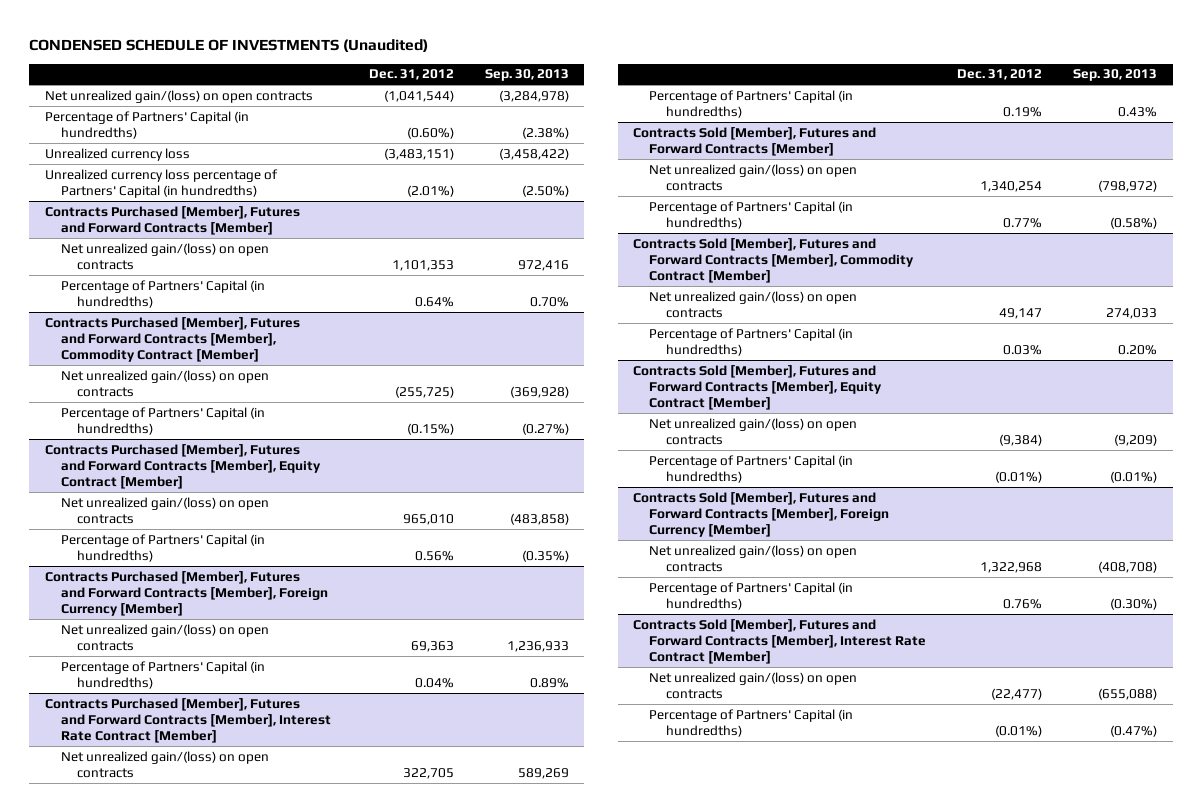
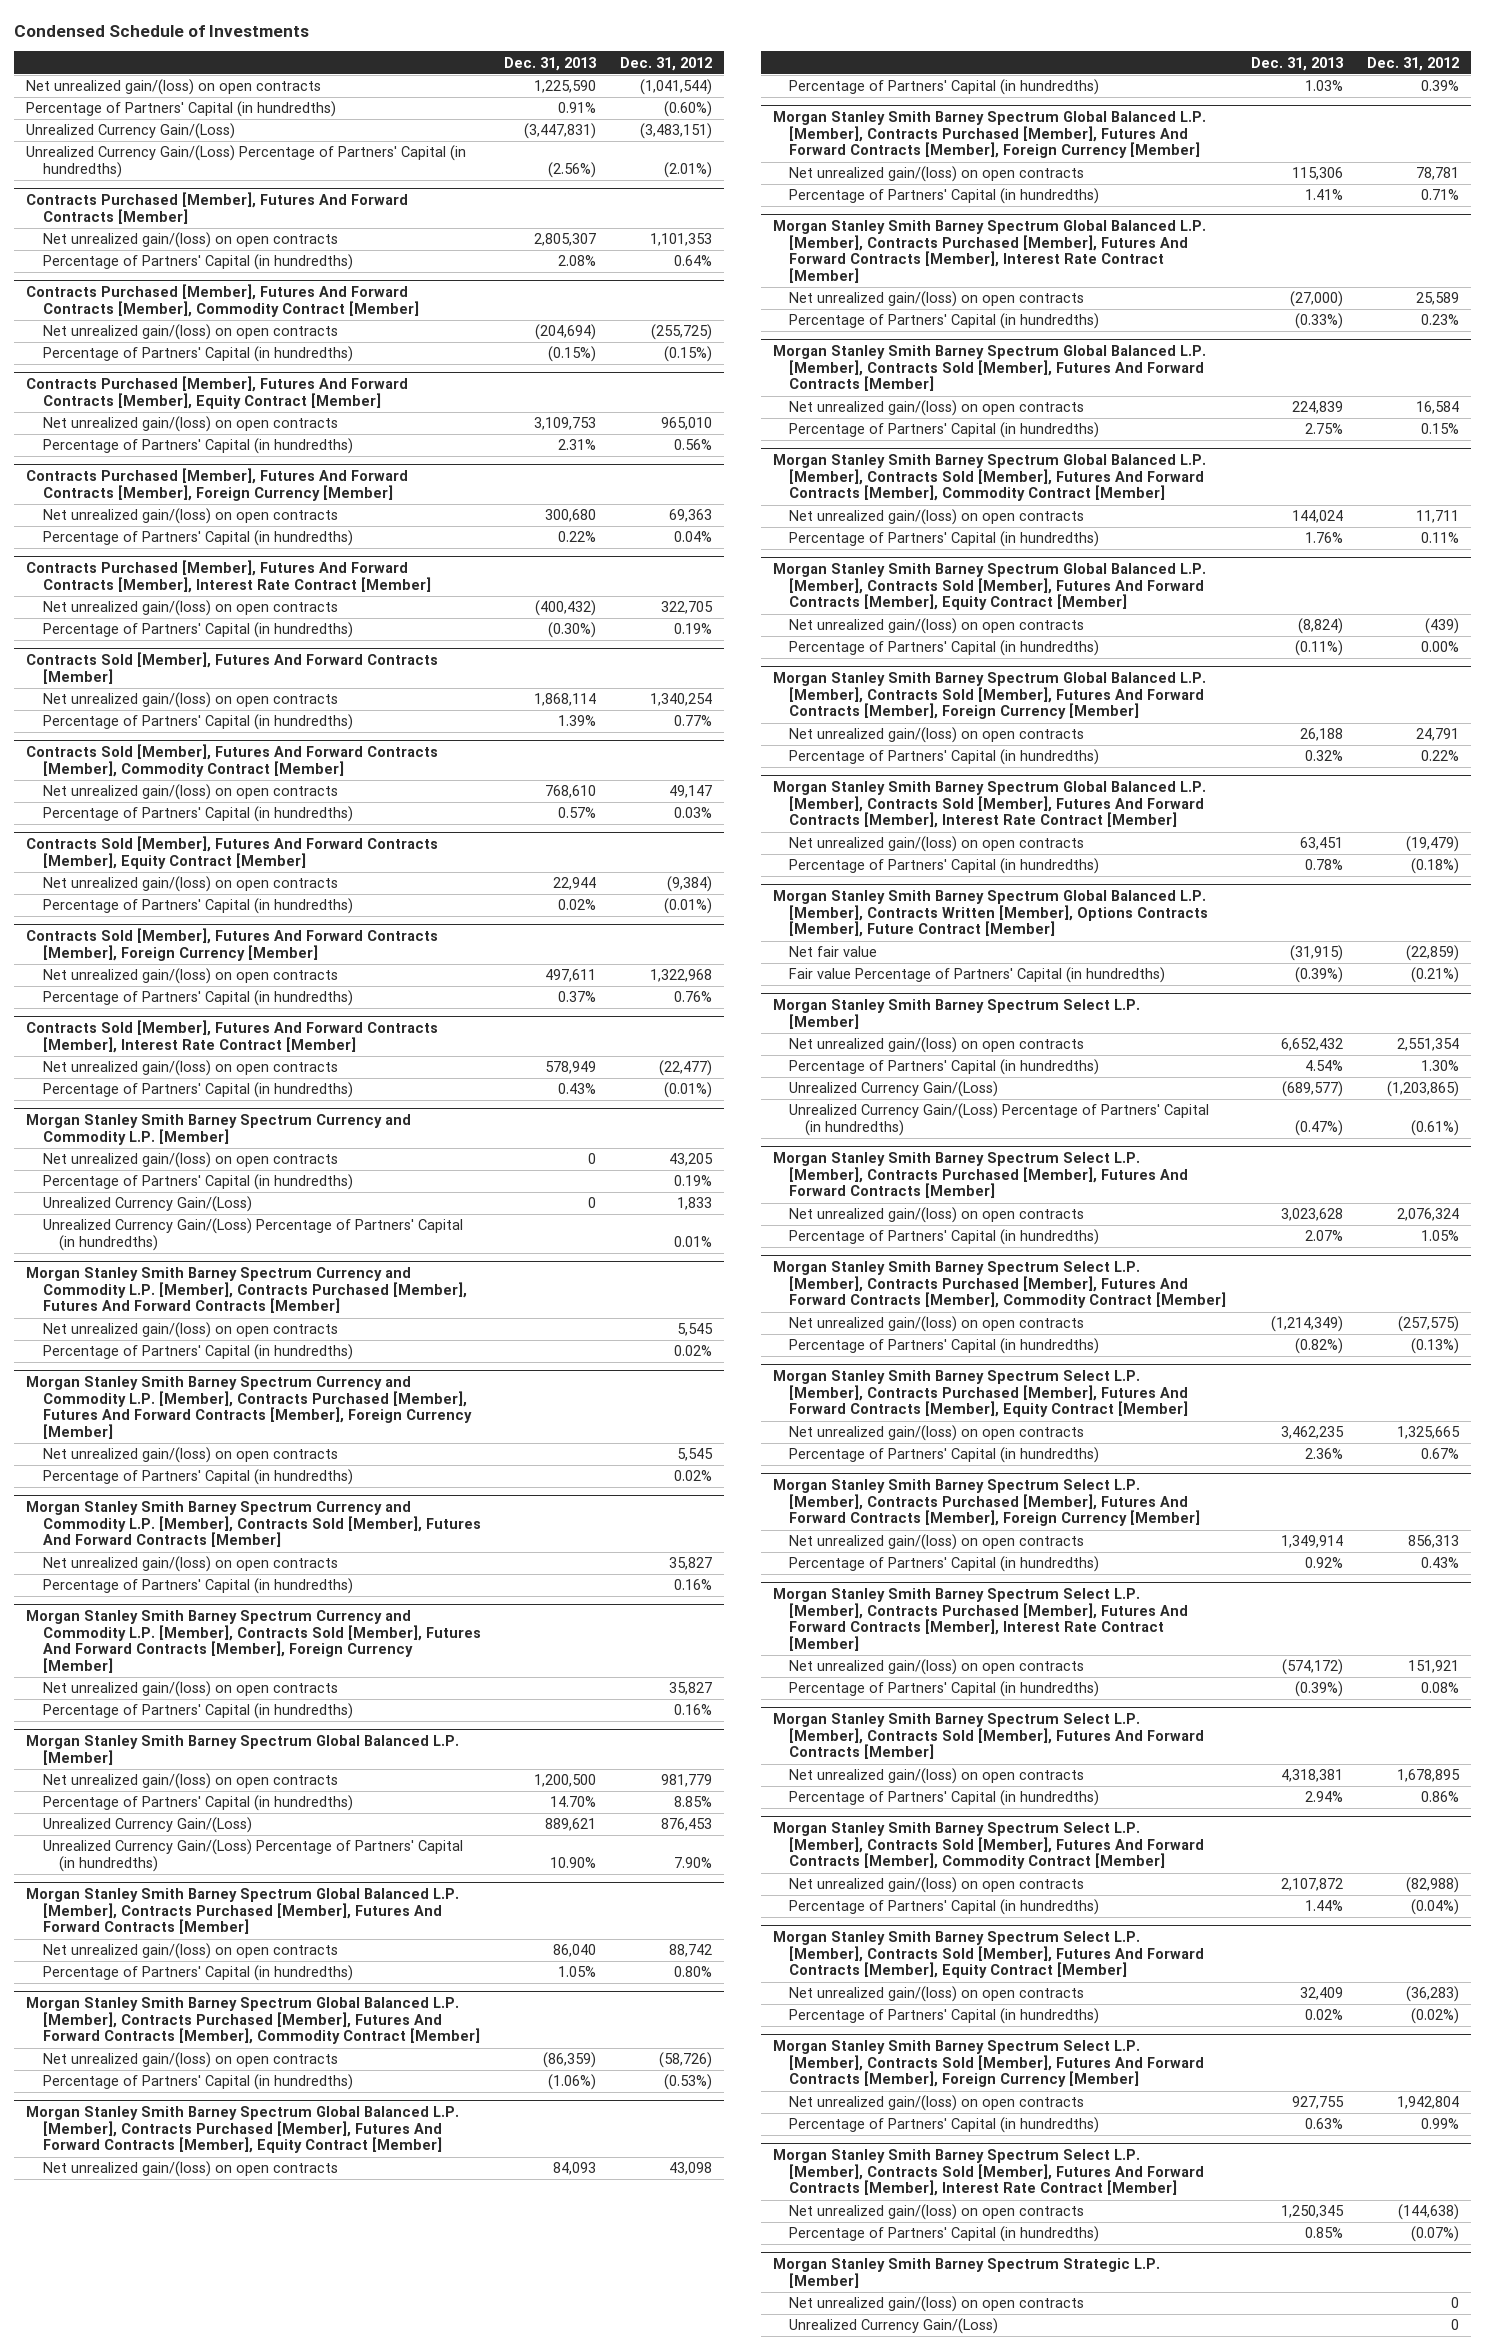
[29,39,429,53] CONDENSED SCHEDULE OF INVESTMENTS (Unaudited) -> [14,24,310,37] Condensed Schedule of Investments
[484,69,569,82] Sep. 30, 2013 -> none
none -> [504,56,597,71] Dec. 31, 2013
[44,147,190,161] Unrealized currency loss -> [26,123,236,140] Unrealized Currency Gain/(Loss)
[44,168,278,198] Unrealized currency loss percentage of Partners' Capital (in hundredths) -> [26,145,467,179] Unrealized Currency Gain/(Loss) Percentage of Partners' Capital (in hundredths)
[44,205,300,235] Contracts Purchased [Member], Futures and Forward Contracts [Member] -> [26,191,409,224] Contracts Purchased [Member], Futures And Forward Contracts [Member]
[44,316,300,363] Contracts Purchased [Member], Futures and Forward Contracts [Member], Commodity Contract [Member] -> [26,283,419,317] Contracts Purchased [Member], Futures And Forward Contracts [Member], Commodity Contract [Member]
[44,443,321,490] Contracts Purchased [Member], Futures and Forward Contracts [Member], Equity Contract [Member] -> [26,375,409,409] Contracts Purchased [Member], Futures And Forward Contracts [Member], Equity Contract [Member]
[44,570,328,617] Contracts Purchased [Member], Futures and Forward Contracts [Member], Foreign Currency [Member] -> [26,467,409,501] Contracts Purchased [Member], Futures And Forward Contracts [Member], Foreign Currency [Member]
[44,697,331,744] Contracts Purchased [Member], Futures and Forward Contracts [Member], Interest Rate Contract [Member] -> [26,559,431,593] Contracts Purchased [Member], Futures And Forward Contracts [Member], Interest Rate Contract [Member]
[633,126,877,156] Contracts Sold [Member], Futures and Forward Contracts [Member] -> [26,651,439,684] Contracts Sold [Member], Futures And Forward Contracts [Member]
[633,237,915,284] Contracts Sold [Member], Futures and Forward Contracts [Member], Commodity Contract [Member] -> [26,743,439,777] Contracts Sold [Member], Futures And Forward Contracts [Member], Commodity Contract [Member]
[633,364,883,411] Contracts Sold [Member], Futures and Forward Contracts [Member], Equity Contract [Member] -> [26,835,439,869] Contracts Sold [Member], Futures And Forward Contracts [Member], Equity Contract [Member]
[633,491,890,538] Contracts Sold [Member], Futures and Forward Contracts [Member], Foreign Currency [Member] -> [26,927,439,961] Contracts Sold [Member], Futures And Forward Contracts [Member], Foreign Currency [Member]
[633,618,927,665] Contracts Sold [Member], Futures and Forward Contracts [Member], Interest Rate Contract [Member] -> [26,1019,439,1053] Contracts Sold [Member], Futures And Forward Contracts [Member], Interest Rate Contract [Member]
none -> [26,1113,412,1145] Morgan Stanley Smith Barney Spectrum Currency and Commodity L.P. [Member]
none -> [42,1152,338,1169] Net unrealized gain/(loss) on open contracts
none -> [42,1174,353,1191] Percentage of Partners' Capital (in hundredths)
none -> [42,1196,252,1213] Unrealized Currency Gain/(Loss)
none -> [42,1218,463,1252] Unrealized Currency Gain/(Loss) Percentage of Partners' Capital (in hundredths)
none -> [26,1266,467,1314] Morgan Stanley Smith Barney Spectrum Currency and Commodity L.P. [Member], Contracts Purchased [Member], Futures And Forward Contracts [Member]
none -> [42,1322,338,1339] Net unrealized gain/(loss) on open contracts
none -> [42,1344,353,1361] Percentage of Partners' Capital (in hundredths)
none -> [26,1375,472,1440] Morgan Stanley Smith Barney Spectrum Currency and Commodity L.P. [Member], Contracts Purchased [Member], Futures And Forward Contracts [Member], Foreign Currency [Member]
none -> [42,1447,338,1464] Net unrealized gain/(loss) on open contracts
none -> [42,1469,353,1486] Percentage of Partners' Capital (in hundredths)
none -> [26,1500,481,1548] Morgan Stanley Smith Barney Spectrum Currency and Commodity L.P. [Member], Contracts Sold [Member], Futures And Forward Contracts [Member]
none -> [42,1556,338,1573] Net unrealized gain/(loss) on open contracts
none -> [42,1578,353,1595] Percentage of Partners' Capital (in hundredths)
none -> [26,1609,481,1674] Morgan Stanley Smith Barney Spectrum Currency and Commodity L.P. [Member], Contracts Sold [Member], Futures And Forward Contracts [Member], Foreign Currency [Member]
none -> [42,1681,338,1698] Net unrealized gain/(loss) on open contracts
none -> [42,1703,353,1720] Percentage of Partners' Capital (in hundredths)
none -> [26,1734,460,1765] Morgan Stanley Smith Barney Spectrum Global Balanced L.P. [Member]
none -> [42,1773,338,1790] Net unrealized gain/(loss) on open contracts
none -> [42,1795,353,1812] Percentage of Partners' Capital (in hundredths)
none -> [42,1817,252,1834] Unrealized Currency Gain/(Loss)
none -> [42,1839,463,1873] Unrealized Currency Gain/(Loss) Percentage of Partners' Capital (in hundredths)
none -> [26,1887,460,1935] Morgan Stanley Smith Barney Spectrum Global Balanced L.P. [Member], Contracts Purchased [Member], Futures And Forward Contracts [Member]
none -> [42,1943,338,1960] Net unrealized gain/(loss) on open contracts
none -> [42,1965,353,1982] Percentage of Partners' Capital (in hundredths)
none -> [26,1996,480,2045] Morgan Stanley Smith Barney Spectrum Global Balanced L.P. [Member], Contracts Purchased [Member], Futures And Forward Contracts [Member], Commodity Contract [Member]
none -> [42,2052,338,2069] Net unrealized gain/(loss) on open contracts
none -> [42,2074,353,2091] Percentage of Partners' Capital (in hundredths)
none -> [26,2105,460,2154] Morgan Stanley Smith Barney Spectrum Global Balanced L.P. [Member], Contracts Purchased [Member], Futures And Forward Contracts [Member], Equity Contract [Member]
none -> [42,2161,338,2178] Net unrealized gain/(loss) on open contracts
none -> [788,79,1099,96] Percentage of Partners' Capital (in hundredths)
none -> [772,110,1206,159] Morgan Stanley Smith Barney Spectrum Global Balanced L.P. [Member], Contracts Purchased [Member], Futures And Forward Contracts [Member], Foreign Currency [Member]
none -> [788,166,1084,183] Net unrealized gain/(loss) on open contracts
none -> [788,188,1099,205] Percentage of Partners' Capital (in hundredths)
none -> [772,219,1206,284] Morgan Stanley Smith Barney Spectrum Global Balanced L.P. [Member], Contracts Purchased [Member], Futures And Forward Contracts [Member], Interest Rate Contract [Member]
none -> [788,291,1084,308] Net unrealized gain/(loss) on open contracts
none -> [788,313,1099,330] Percentage of Partners' Capital (in hundredths)
none -> [772,344,1206,392] Morgan Stanley Smith Barney Spectrum Global Balanced L.P. [Member], Contracts Sold [Member], Futures And Forward Contracts [Member]
none -> [788,400,1084,417] Net unrealized gain/(loss) on open contracts
none -> [788,422,1099,439] Percentage of Partners' Capital (in hundredths)
none -> [772,453,1206,502] Morgan Stanley Smith Barney Spectrum Global Balanced L.P. [Member], Contracts Sold [Member], Futures And Forward Contracts [Member], Commodity Contract [Member]
none -> [788,509,1084,526] Net unrealized gain/(loss) on open contracts
none -> [788,531,1099,548] Percentage of Partners' Capital (in hundredths)
none -> [772,562,1206,611] Morgan Stanley Smith Barney Spectrum Global Balanced L.P. [Member], Contracts Sold [Member], Futures And Forward Contracts [Member], Equity Contract [Member]
none -> [788,618,1084,635] Net unrealized gain/(loss) on open contracts
none -> [788,640,1099,657] Percentage of Partners' Capital (in hundredths)
none -> [772,671,1206,720] Morgan Stanley Smith Barney Spectrum Global Balanced L.P. [Member], Contracts Sold [Member], Futures And Forward Contracts [Member], Foreign Currency [Member]
none -> [788,727,1084,744] Net unrealized gain/(loss) on open contracts
none -> [788,749,1099,766] Percentage of Partners' Capital (in hundredths)
none -> [772,780,1206,829] Morgan Stanley Smith Barney Spectrum Global Balanced L.P. [Member], Contracts Sold [Member], Futures And Forward Contracts [Member], Interest Rate Contract [Member]
none -> [788,836,1084,853] Net unrealized gain/(loss) on open contracts
none -> [788,858,1099,875] Percentage of Partners' Capital (in hundredths)
none -> [772,889,1208,938] Morgan Stanley Smith Barney Spectrum Global Balanced L.P. [Member], Contracts Written [Member], Options Contracts [Member], Future Contract [Member]
none -> [788,946,877,958] Net fair value
none -> [788,967,1165,984] Fair value Percentage of Partners' Capital (in hundredths)
none -> [772,998,1140,1029] Morgan Stanley Smith Barney Spectrum Select L.P. [Member]
none -> [788,1037,1084,1054] Net unrealized gain/(loss) on open contracts
none -> [788,1059,1099,1076] Percentage of Partners' Capital (in hundredths)
none -> [788,1081,998,1098] Unrealized Currency Gain/(Loss)
none -> [788,1103,1209,1137] Unrealized Currency Gain/(Loss) Percentage of Partners' Capital (in hundredths)
none -> [772,1151,1188,1199] Morgan Stanley Smith Barney Spectrum Select L.P. [Member], Contracts Purchased [Member], Futures And Forward Contracts [Member]
none -> [788,1207,1084,1224] Net unrealized gain/(loss) on open contracts
none -> [788,1229,1099,1246] Percentage of Partners' Capital (in hundredths)
none -> [772,1260,1226,1309] Morgan Stanley Smith Barney Spectrum Select L.P. [Member], Contracts Purchased [Member], Futures And Forward Contracts [Member], Commodity Contract [Member]
none -> [788,1316,1084,1333] Net unrealized gain/(loss) on open contracts
none -> [788,1338,1099,1355] Percentage of Partners' Capital (in hundredths)
none -> [772,1369,1188,1418] Morgan Stanley Smith Barney Spectrum Select L.P. [Member], Contracts Purchased [Member], Futures And Forward Contracts [Member], Equity Contract [Member]
none -> [788,1425,1084,1442] Net unrealized gain/(loss) on open contracts
none -> [788,1447,1099,1464] Percentage of Partners' Capital (in hundredths)
none -> [772,1478,1200,1527] Morgan Stanley Smith Barney Spectrum Select L.P. [Member], Contracts Purchased [Member], Futures And Forward Contracts [Member], Foreign Currency [Member]
none -> [788,1534,1084,1551] Net unrealized gain/(loss) on open contracts
none -> [788,1556,1099,1573] Percentage of Partners' Capital (in hundredths)
none -> [772,1587,1188,1652] Morgan Stanley Smith Barney Spectrum Select L.P. [Member], Contracts Purchased [Member], Futures And Forward Contracts [Member], Interest Rate Contract [Member]
none -> [788,1659,1084,1676] Net unrealized gain/(loss) on open contracts
none -> [788,1681,1099,1698] Percentage of Partners' Capital (in hundredths)
none -> [772,1712,1204,1760] Morgan Stanley Smith Barney Spectrum Select L.P. [Member], Contracts Sold [Member], Futures And Forward Contracts [Member]
none -> [788,1768,1084,1785] Net unrealized gain/(loss) on open contracts
none -> [788,1790,1099,1807] Percentage of Partners' Capital (in hundredths)
none -> [772,1821,1204,1870] Morgan Stanley Smith Barney Spectrum Select L.P. [Member], Contracts Sold [Member], Futures And Forward Contracts [Member], Commodity Contract [Member]
none -> [788,1877,1084,1894] Net unrealized gain/(loss) on open contracts
none -> [788,1899,1099,1916] Percentage of Partners' Capital (in hundredths)
none -> [772,1930,1204,1979] Morgan Stanley Smith Barney Spectrum Select L.P. [Member], Contracts Sold [Member], Futures And Forward Contracts [Member], Equity Contract [Member]
none -> [788,1986,1084,2003] Net unrealized gain/(loss) on open contracts
none -> [788,2008,1099,2025] Percentage of Partners' Capital (in hundredths)
none -> [772,2039,1204,2088] Morgan Stanley Smith Barney Spectrum Select L.P. [Member], Contracts Sold [Member], Futures And Forward Contracts [Member], Foreign Currency [Member]
none -> [788,2095,1084,2112] Net unrealized gain/(loss) on open contracts
none -> [788,2117,1099,2134] Percentage of Partners' Capital (in hundredths)
none -> [772,2148,1204,2197] Morgan Stanley Smith Barney Spectrum Select L.P. [Member], Contracts Sold [Member], Futures And Forward Contracts [Member], Interest Rate Contract [Member]
none -> [788,2204,1084,2221] Net unrealized gain/(loss) on open contracts
none -> [788,2226,1099,2243] Percentage of Partners' Capital (in hundredths)
none -> [772,2257,1160,2288] Morgan Stanley Smith Barney Spectrum Strategic L.P. [Member]
none -> [788,2296,1084,2313] Net unrealized gain/(loss) on open contracts
none -> [788,2318,998,2335] Unrealized Currency Gain/(Loss)

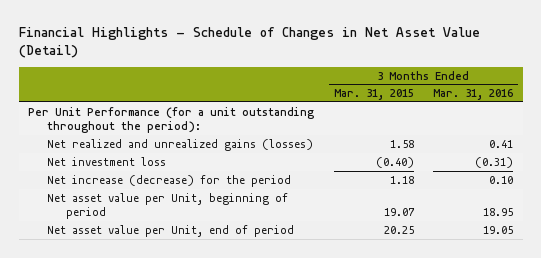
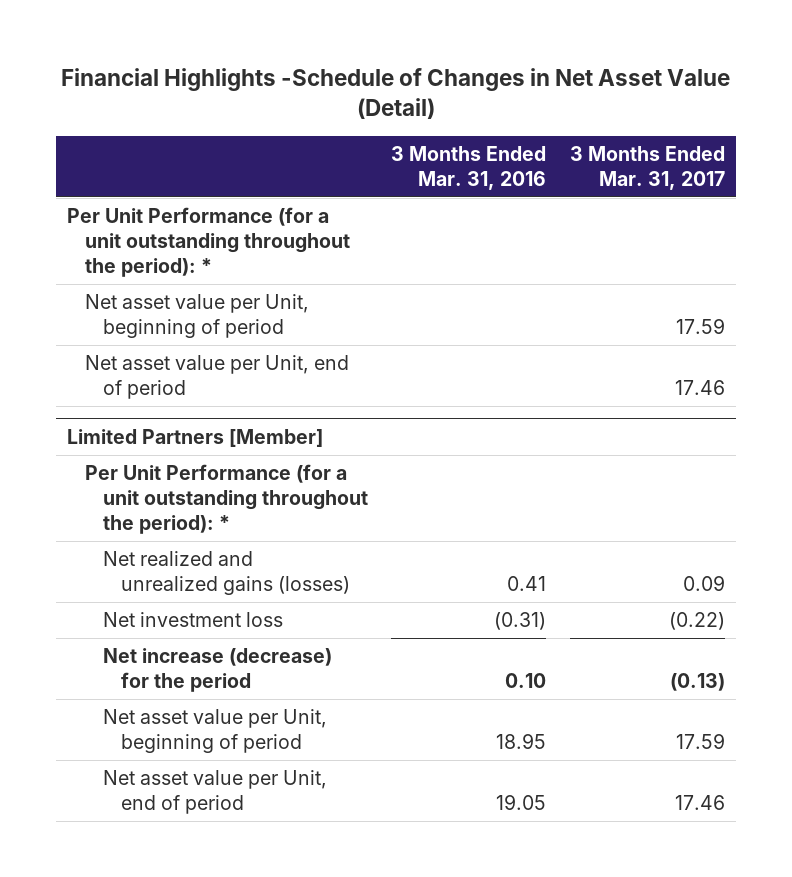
[18,26,480,59] Financial Highlights - Schedule of Changes in Net Asset Value (Detail) -> [60,67,730,120] Financial Highlights -Schedule of Changes in Net Asset Value (Detail)
[333,89,414,101] Mar. 31, 2015 -> none
none -> [569,146,725,190] 3 Months Ended Mar. 31, 2017
[28,106,315,133] Per Unit Performance (for a unit outstanding throughout the period): -> [67,207,351,277] Per Unit Performance (for a unit outstanding throughout the period): *
none -> [85,294,310,339] Net asset value per Unit, beginning of period
none -> [85,355,350,400] Net asset value per Unit, end of period
none -> [67,428,324,447] Limited Partners [Member]
none -> [85,464,369,534] Per Unit Performance (for a unit outstanding throughout the period): *

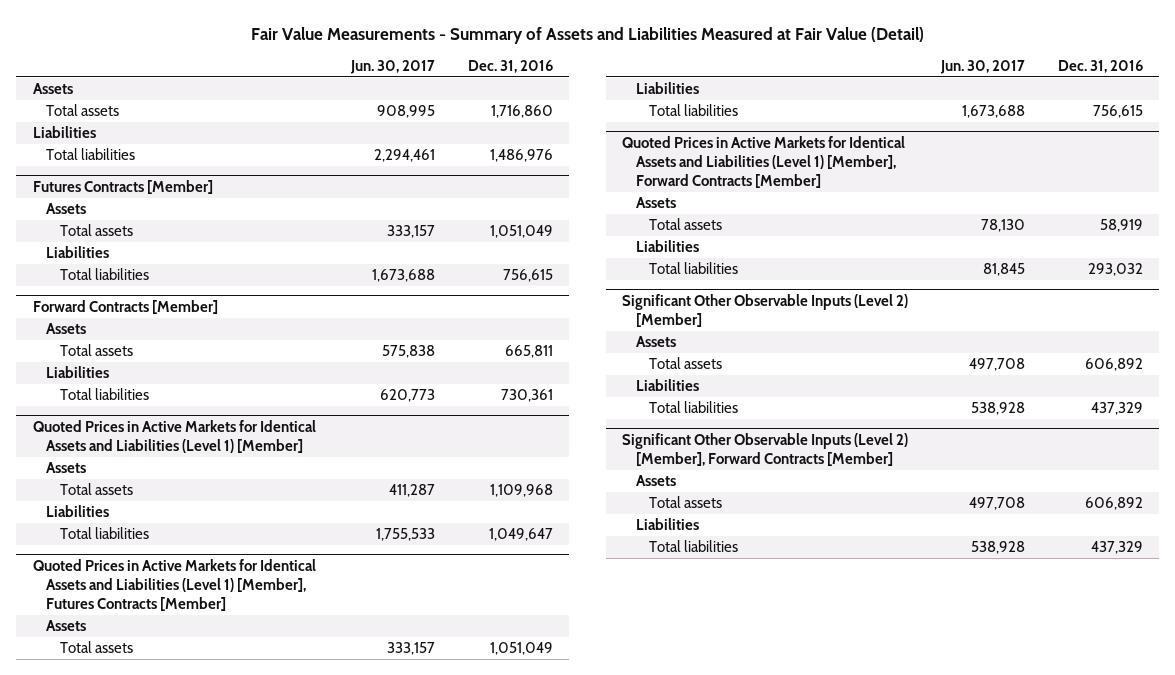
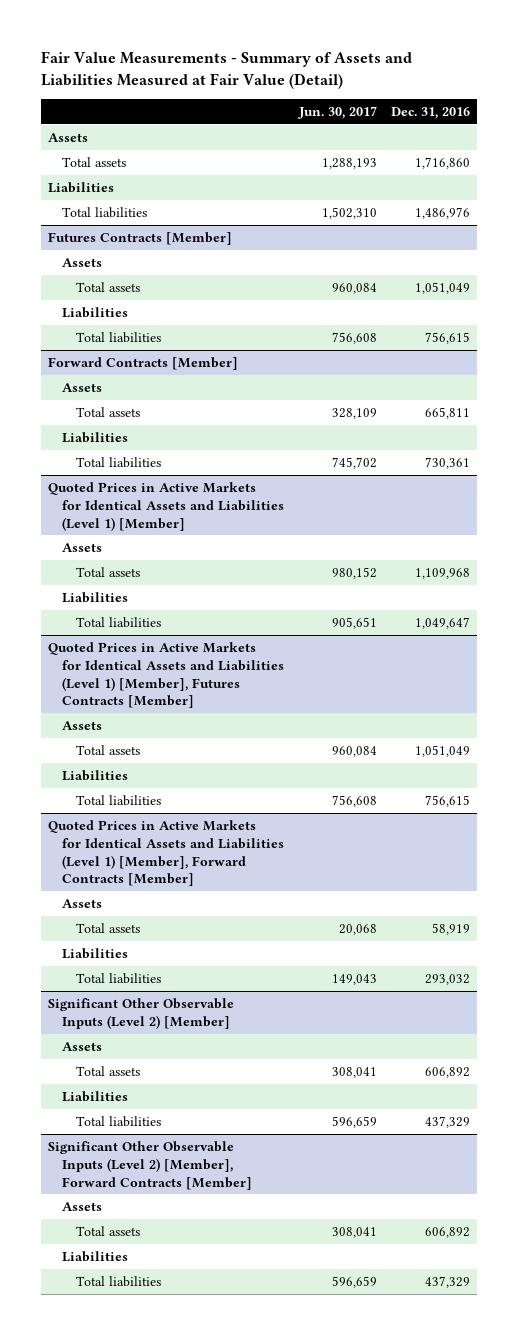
[377,105,436,119] 908,995 -> [321,157,377,169] 1,288,193
[374,149,436,163] 2,294,461 -> [321,206,377,219] 1,502,310
[387,225,436,239] 333,157 -> [331,282,377,294] 960,084
[372,269,436,283] 1,673,688 -> [331,331,377,344] 756,608
[382,345,436,359] 575,838 -> [331,407,377,419] 328,109
[380,389,436,403] 620,773 -> [331,456,377,469] 745,702
[389,484,436,498] 411,287 -> [331,566,377,579] 980,152
[376,528,436,542] 1,755,533 -> [331,616,377,629] 905,651
[387,642,436,656] 333,157 -> [331,745,377,757] 960,084
[962,105,1026,119] 1,673,688 -> [331,794,377,807] 756,608
[981,219,1026,233] 78,130 -> [338,923,377,935] 20,068
[983,263,1026,277] 81,845 -> [331,973,377,985] 149,043
[969,358,1026,372] 497,708 -> [331,1066,377,1078] 308,041
[971,402,1026,416] 538,928 -> [331,1115,377,1128] 596,659
[969,497,1026,511] 497,708 -> [331,1226,377,1238] 308,041
[971,541,1026,555] 538,928 -> [331,1275,377,1288] 596,659

